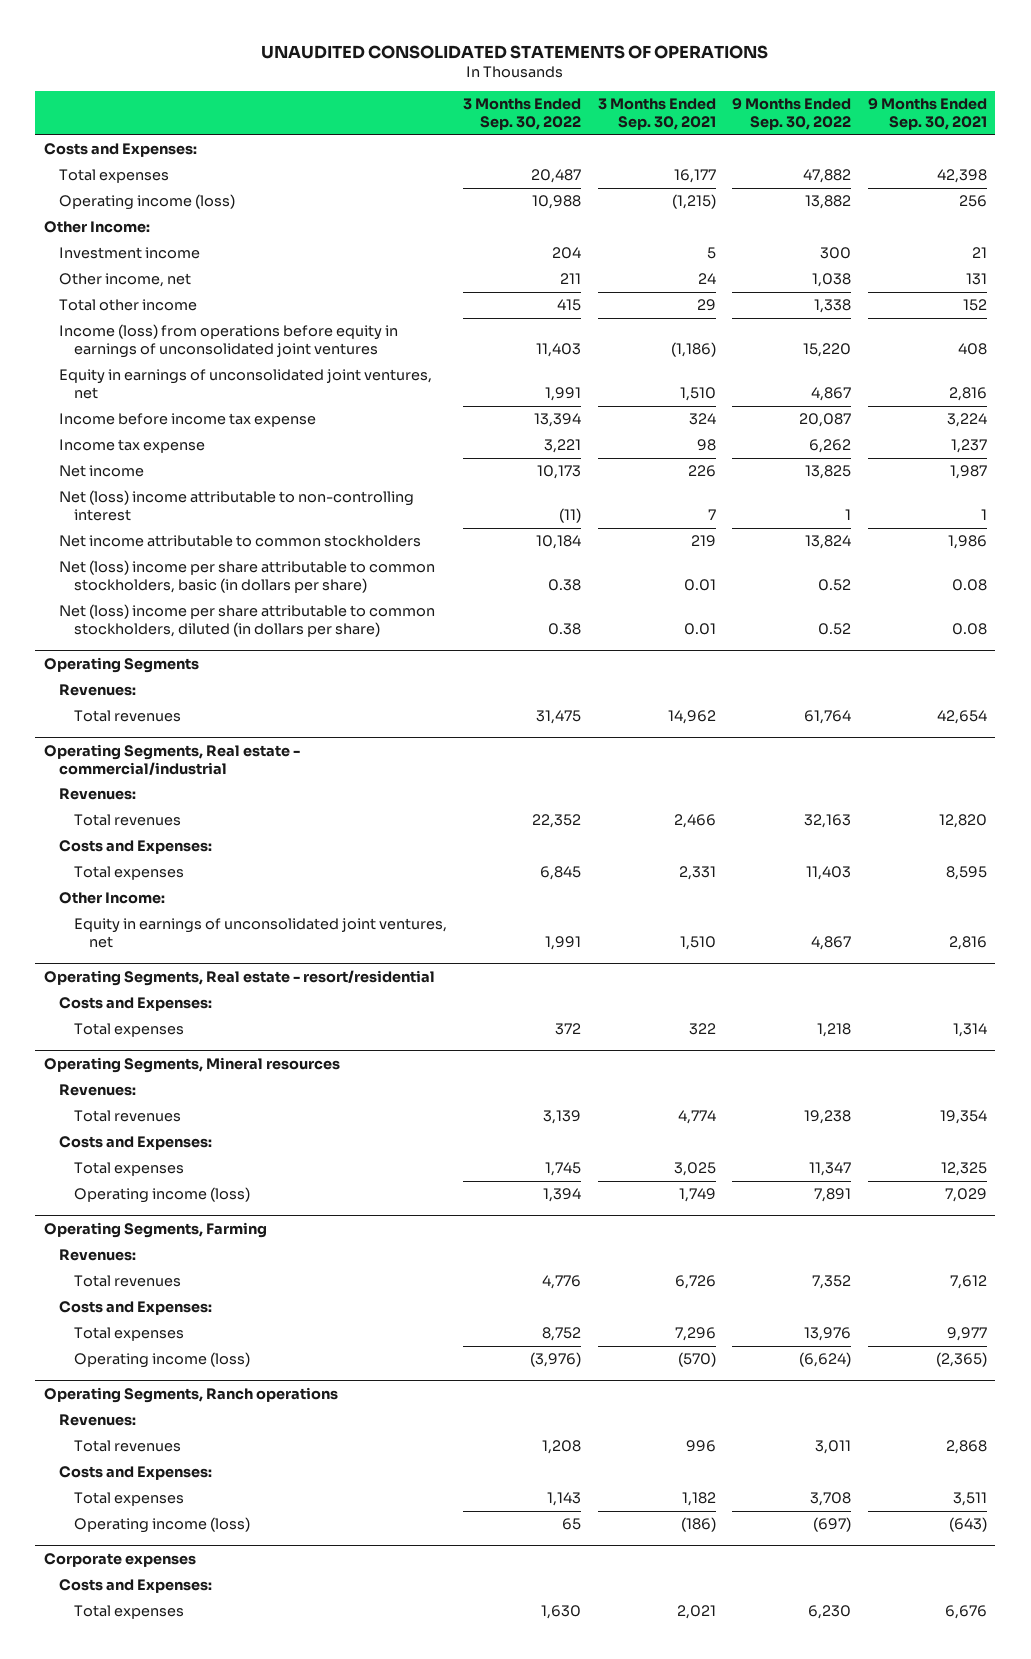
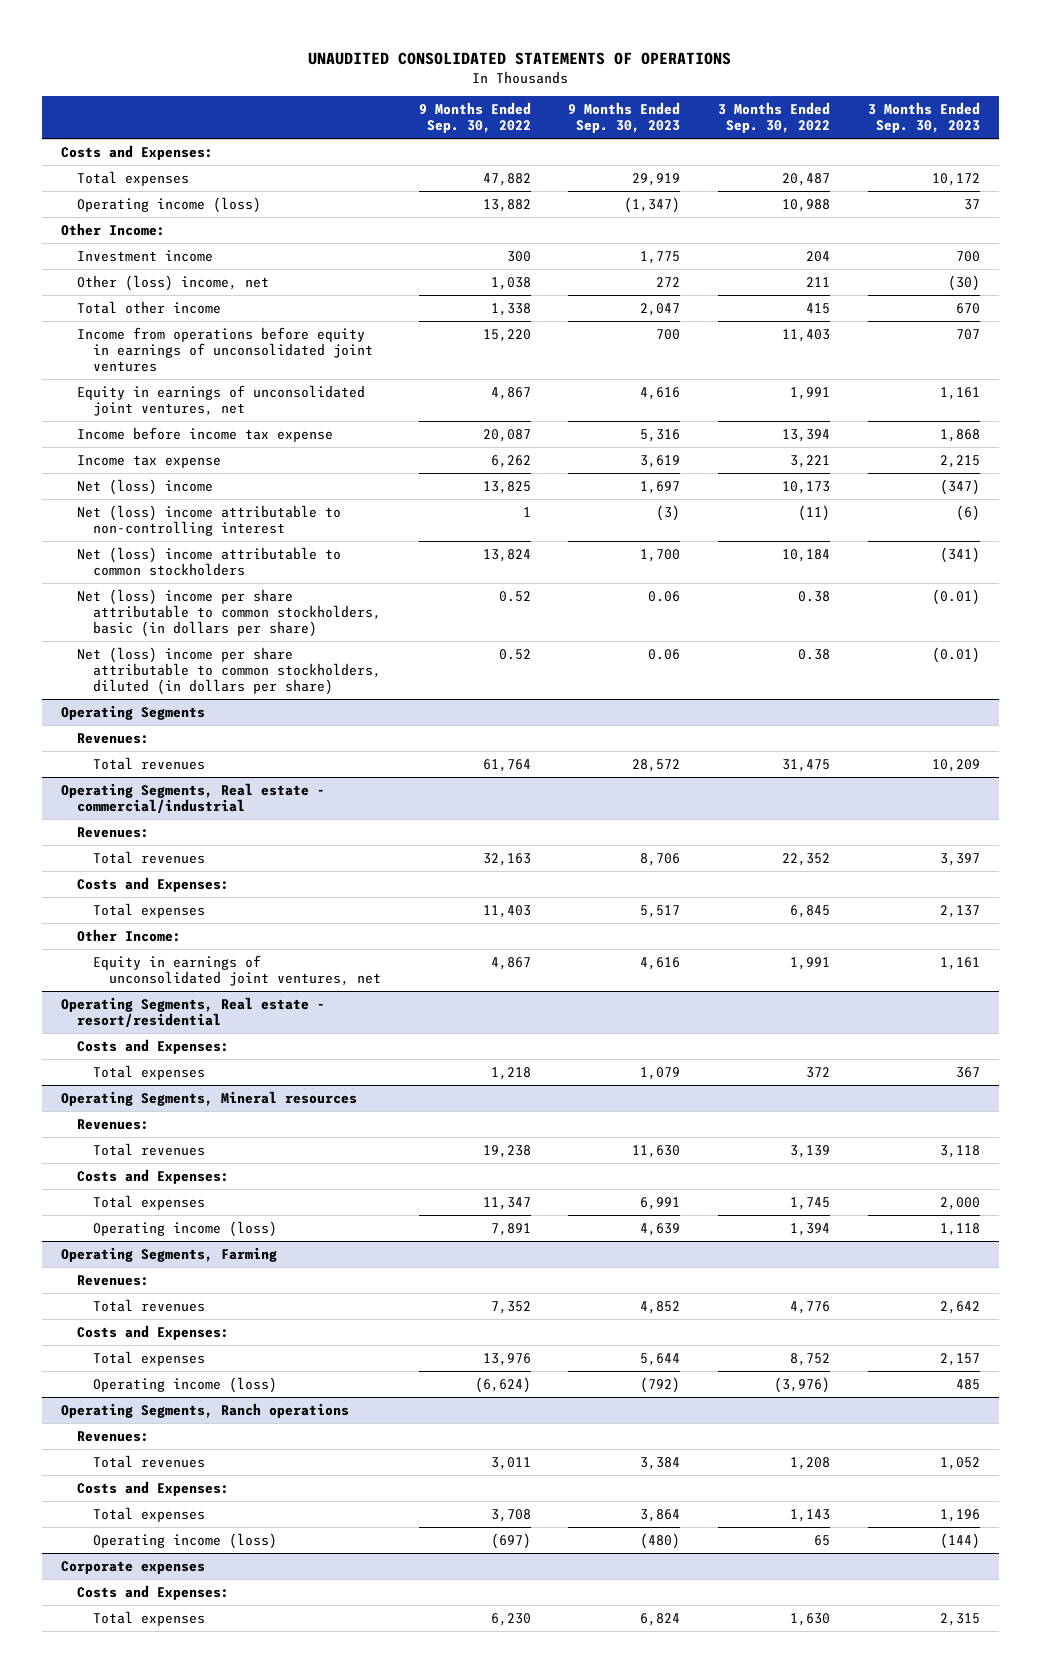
[597,98,716,131] 3 Months Ended Sep. 30, 2021 -> none
[867,98,987,131] 9 Months Ended Sep. 30, 2021 -> none
none -> [568,102,681,134] 9 Months Ended Sep. 30, 2023
none -> [867,102,980,134] 3 Months Ended Sep. 30, 2023
[58,273,191,288] Other income, net -> [76,274,269,291] Other (loss) income, net
[58,324,398,358] Income (loss) from operations before equity in earnings of unconsolidated joint ventures -> [76,326,373,372] Income from operations before equity in earnings of unconsolidated joint ventures
[58,465,144,478] Net income -> [76,478,213,495] Net (loss) income
[58,535,421,548] Net income attributable to common stockholders -> [76,546,341,576] Net (loss) income attributable to common stockholders

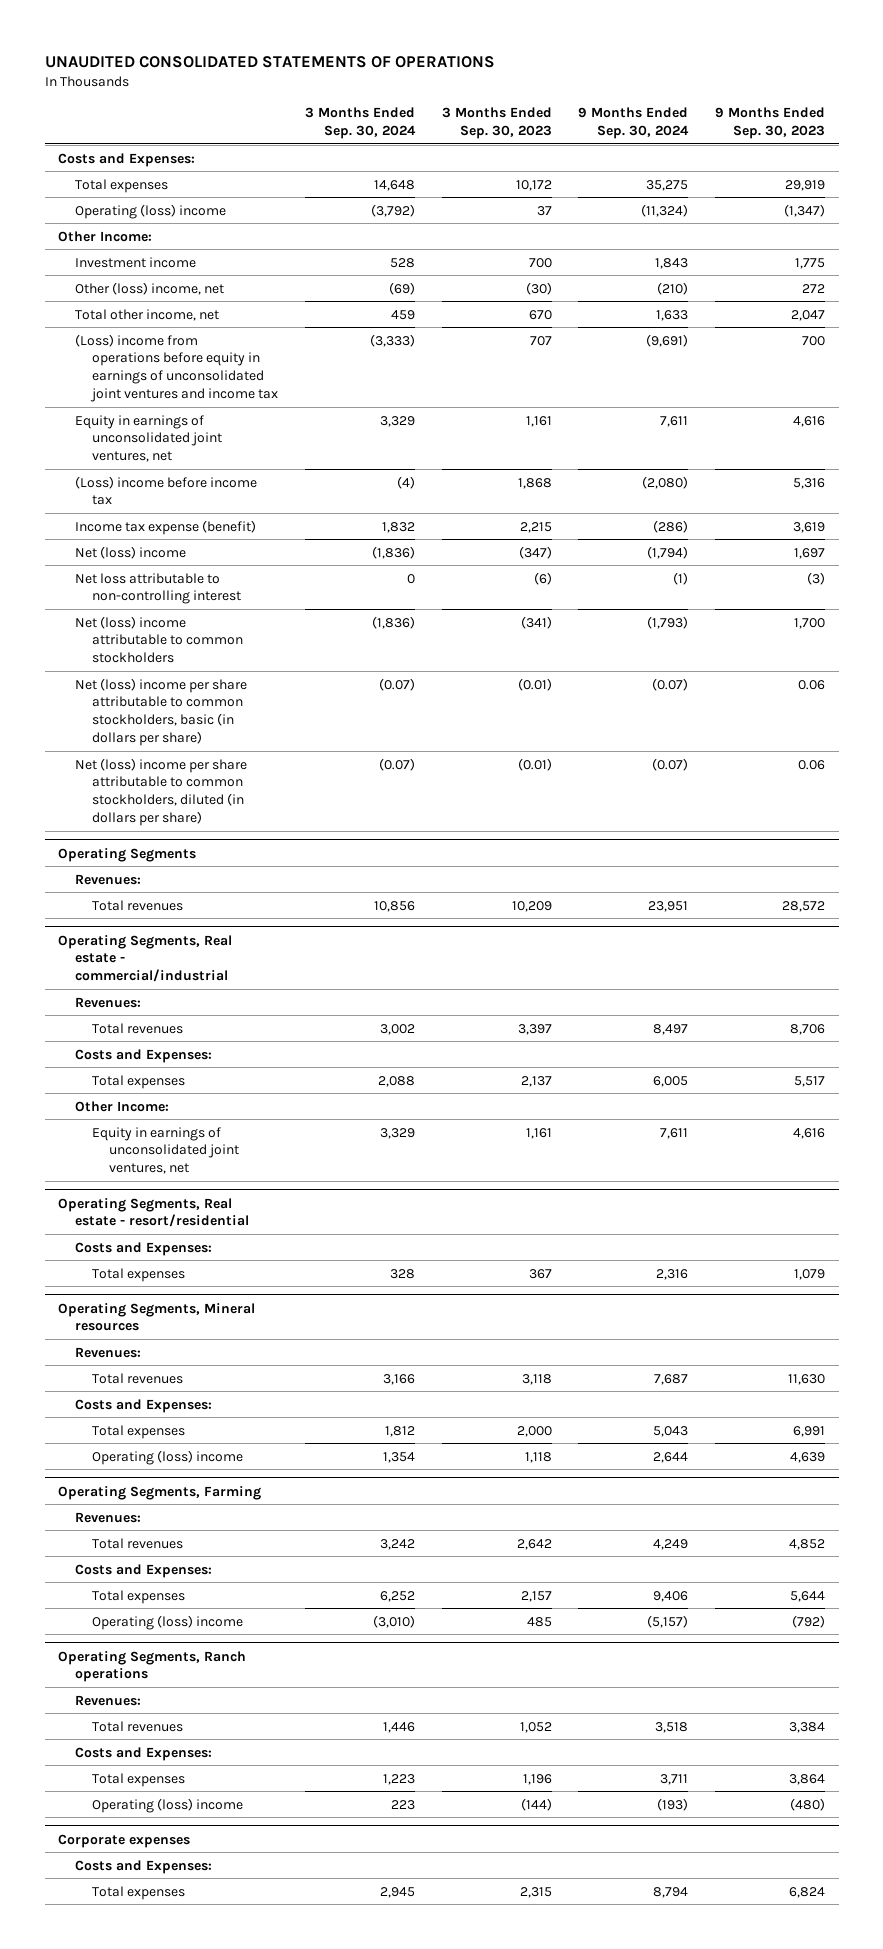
[418,102,531,134] 9 Months Ended Sep. 30, 2022 -> none
[718,102,831,134] 3 Months Ended Sep. 30, 2022 -> none
none -> [304,107,416,140] 3 Months Ended Sep. 30, 2024
none -> [578,107,690,140] 9 Months Ended Sep. 30, 2024
[76,196,261,213] Operating income (loss) -> [75,203,227,219] Operating (loss) income
[76,300,221,314] Total other income -> [75,308,220,321] Total other income, net
[76,326,373,372] Income from operations before equity in earnings of unconsolidated joint ventures -> [75,333,278,403] (Loss) income from operations before equity in earnings of unconsolidated joint ventures and income tax
[76,426,333,442] Income before income tax expense -> [75,475,258,506] (Loss) income before income tax
[76,454,221,468] Income tax expense -> [75,519,257,535] Income tax expense (benefit)
[76,504,341,536] Net (loss) income attributable to non-controlling interest -> [75,572,241,605] Net loss attributable to non-controlling interest
[92,1220,277,1237] Operating income (loss) -> [91,1449,243,1465] Operating (loss) income
[92,1376,277,1393] Operating income (loss) -> [91,1614,243,1630] Operating (loss) income
[92,1532,277,1549] Operating income (loss) -> [91,1797,243,1813] Operating (loss) income

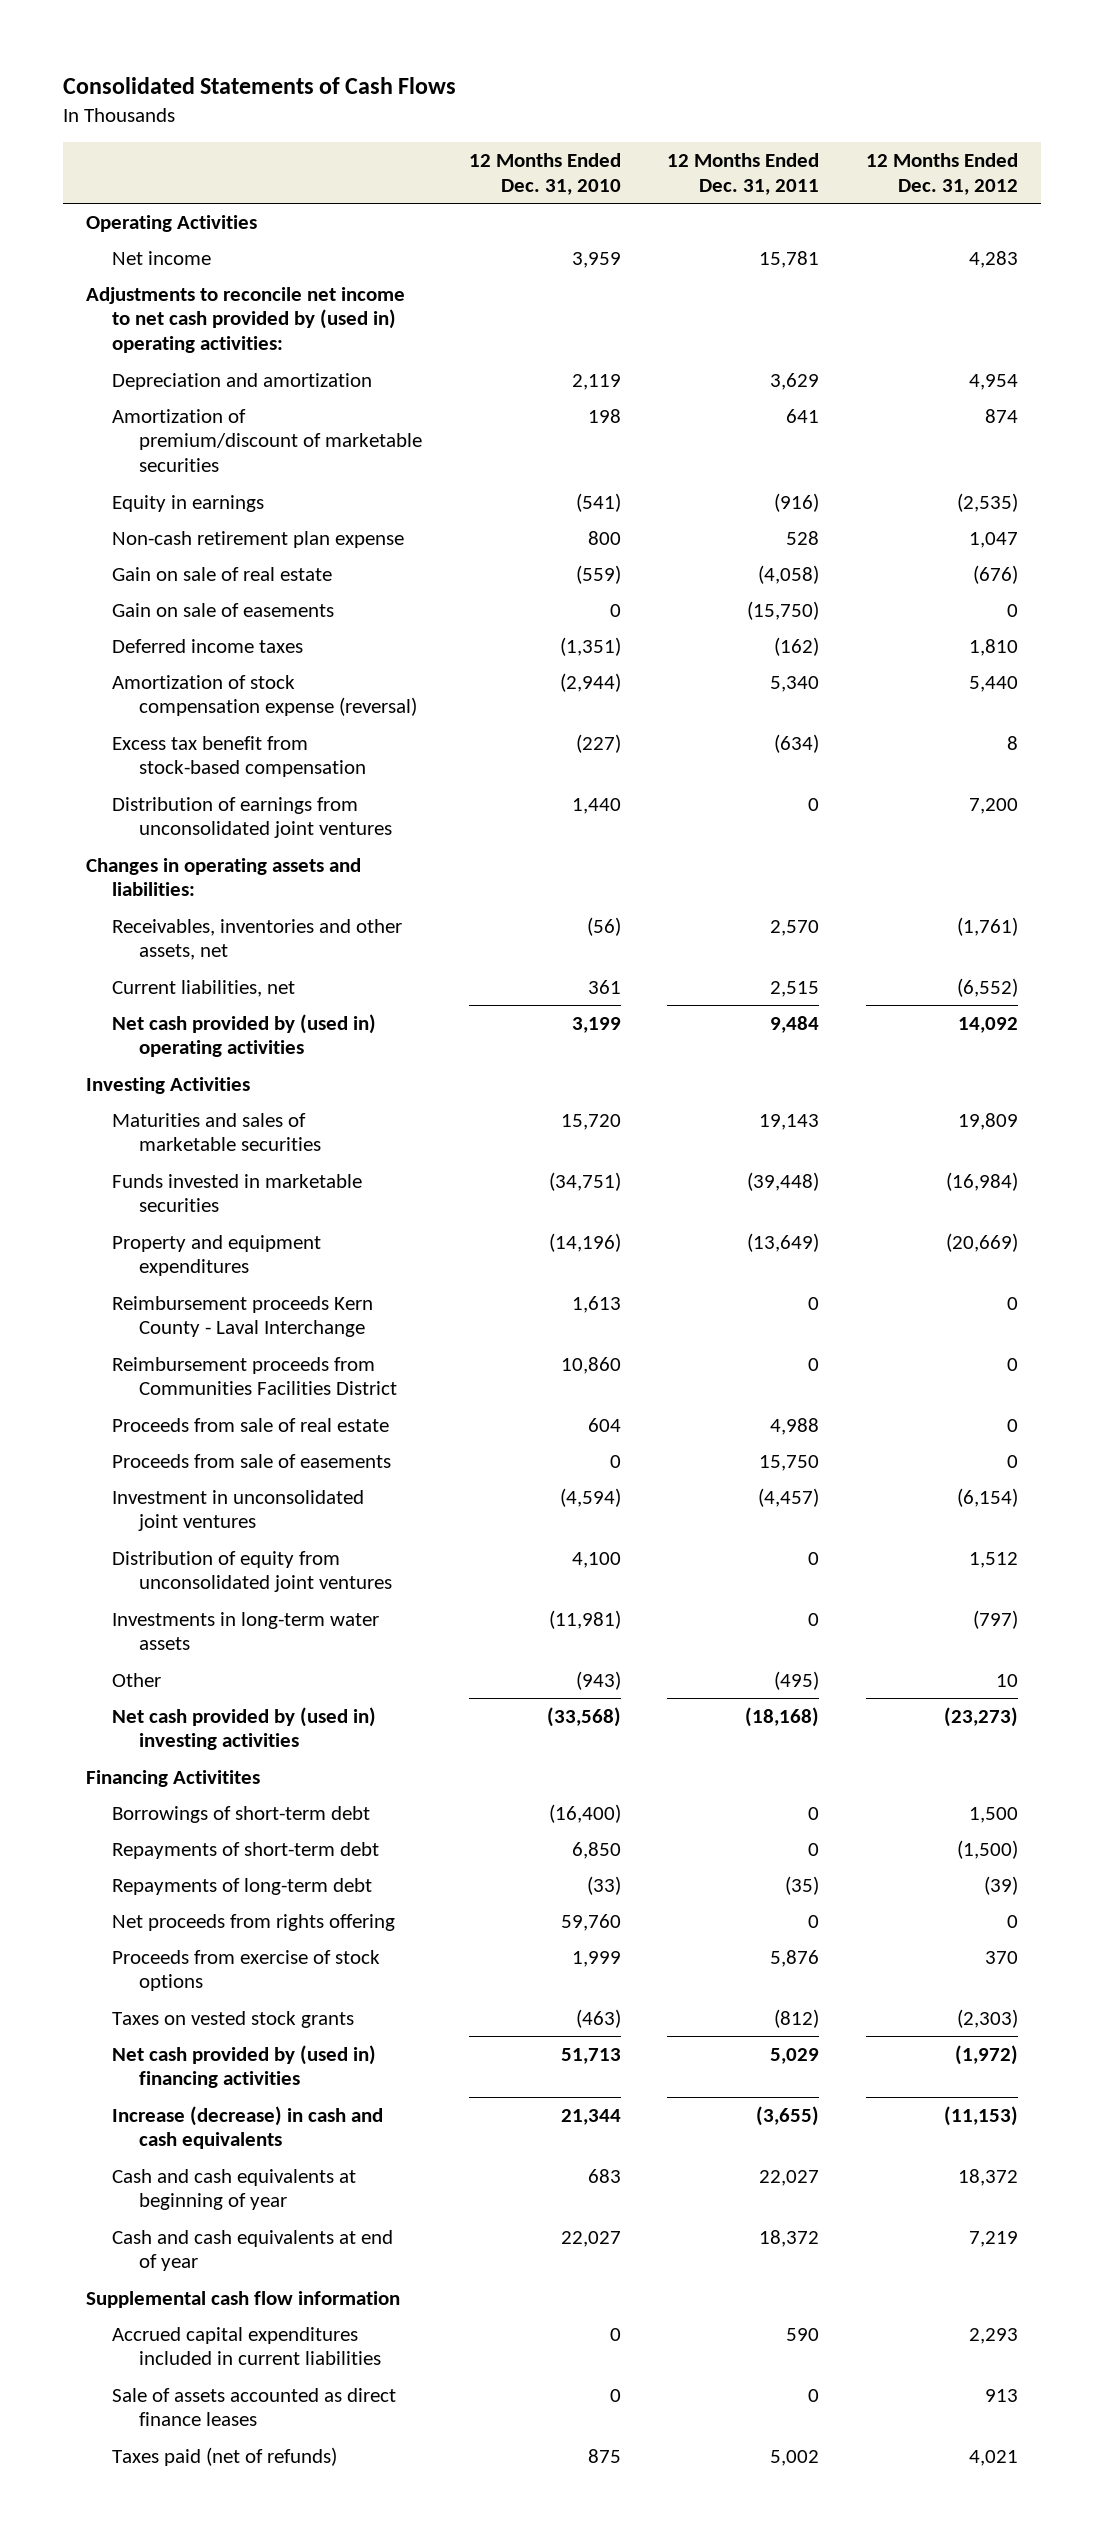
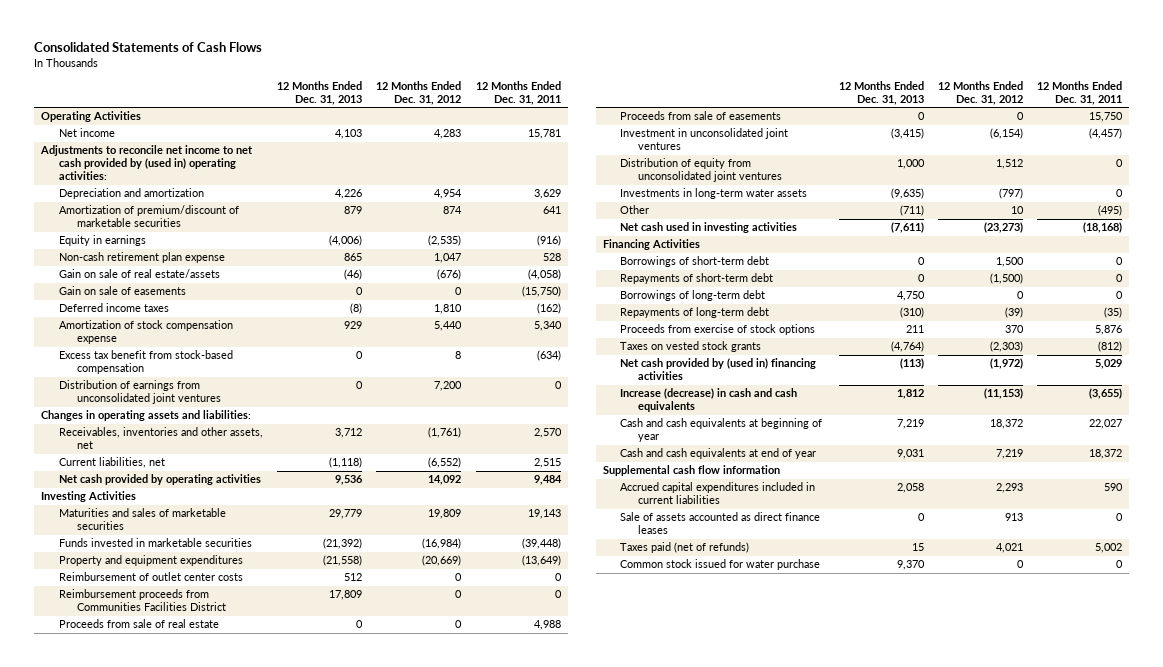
[468,153,621,195] 12 Months Ended Dec. 31, 2010 -> none
none -> [277,81,363,106] 12 Months Ended Dec. 31, 2013
[112,566,333,581] Gain on sale of real estate -> [58,269,220,279] Gain on sale of real estate/assets
[112,674,417,717] Amortization of stock compensation expense (reversal) -> [58,320,233,345] Amortization of stock compensation expense
[112,1013,377,1058] Net cash provided by (used in) operating activities -> [58,474,261,486] Net cash provided by operating activities
[112,1295,374,1338] Reimbursement proceeds Kern County - Laval Interchange -> [58,572,243,582] Reimbursement of outlet center costs
[112,1706,377,1751] Net cash provided by (used in) investing activities -> [620,222,798,234] Net cash used in investing activities
[86,1769,261,1787] Financing Activitites -> [602,239,700,251] Financing Activities
none -> [620,290,766,302] Borrowings of long-term debt
[112,1913,396,1931] Net proceeds from rights offering -> none
none -> [620,559,821,571] Common stock issued for water purchase

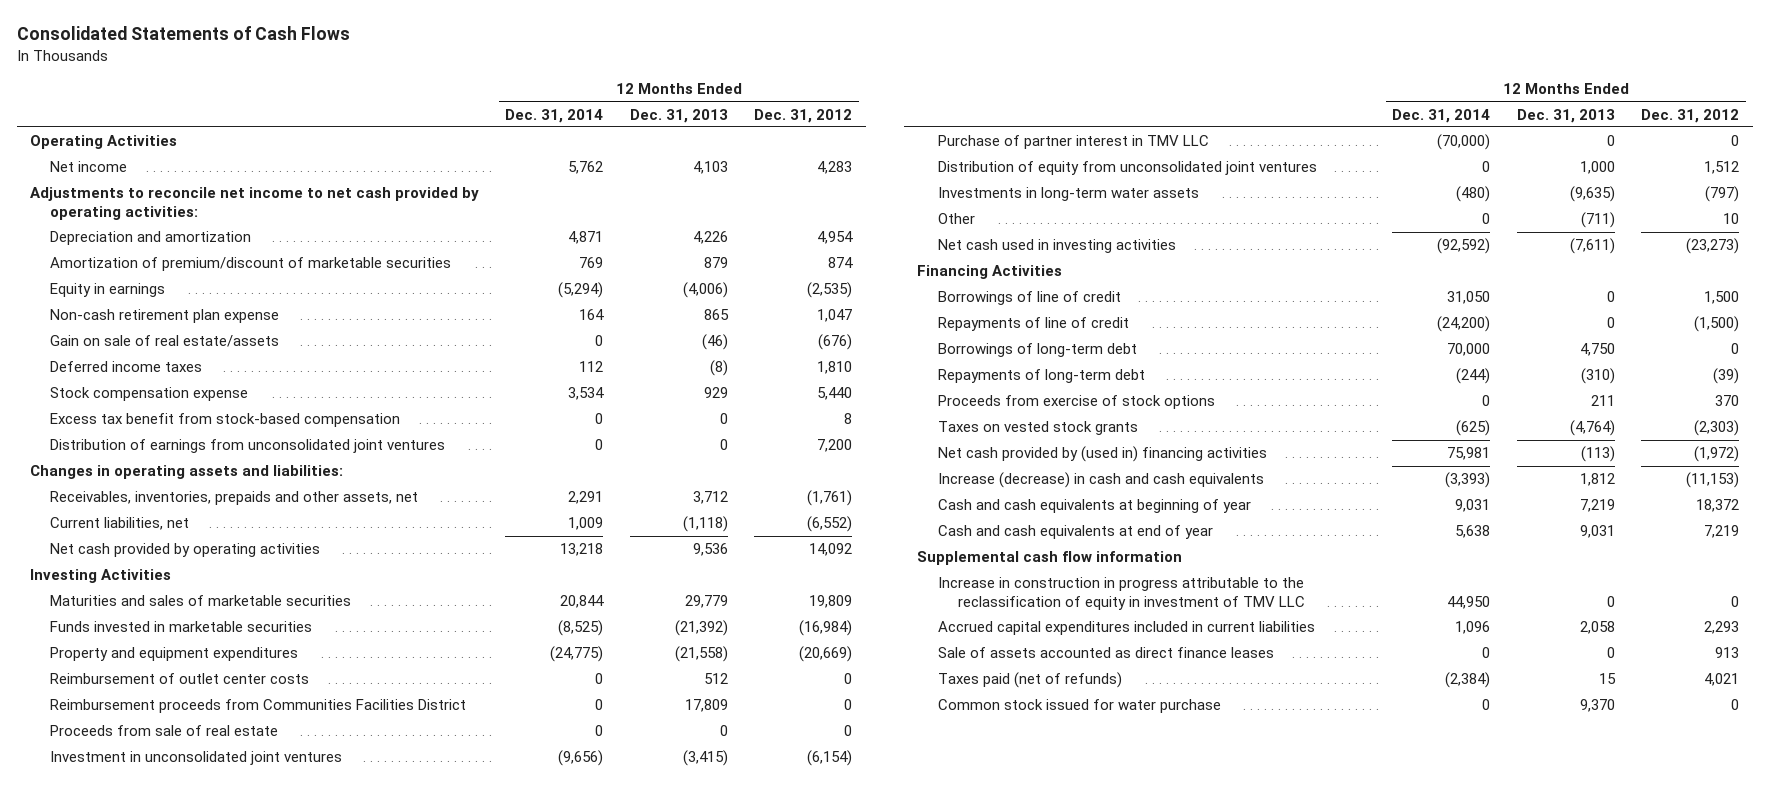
[475,81,561,106] 12 Months Ended Dec. 31, 2011 -> none
none -> [505,108,604,123] Dec. 31, 2014
[40,145,254,181] Adjustments to reconcile net income to net cash provided by (used in) operating activities: -> [29,187,479,220] Adjustments to reconcile net income to net cash provided by operating activities:
[58,286,186,296] Gain on sale of easements -> none
[58,320,233,345] Amortization of stock compensation expense -> [50,387,249,402] Stock compensation expense
[58,427,263,450] Receivables, inventories and other assets, net -> [50,491,419,506] Receivables, inventories, prepaids and other assets, net
[620,111,782,121] Proceeds from sale of easements -> none
none -> [937,135,1209,150] Purchase of partner interest in TMV LLC
[620,256,770,268] Borrowings of short-term debt -> [937,291,1121,306] Borrowings of line of credit
[620,273,774,285] Repayments of short-term debt -> [937,317,1129,332] Repayments of line of credit
none -> [937,577,1306,610] Increase in construction in progress attributable to the reclassification of equity in investment of TMV LLC

